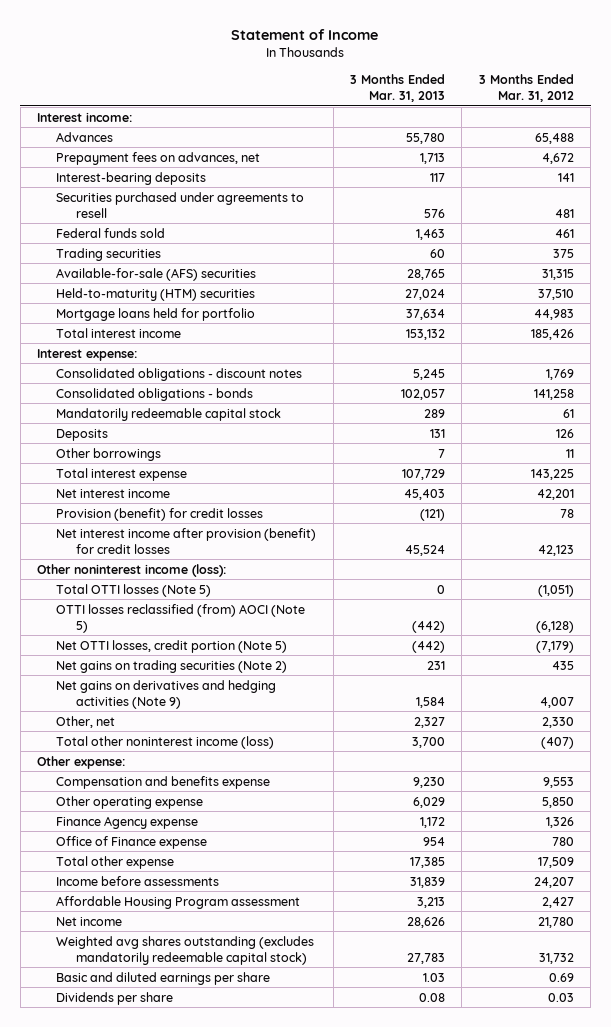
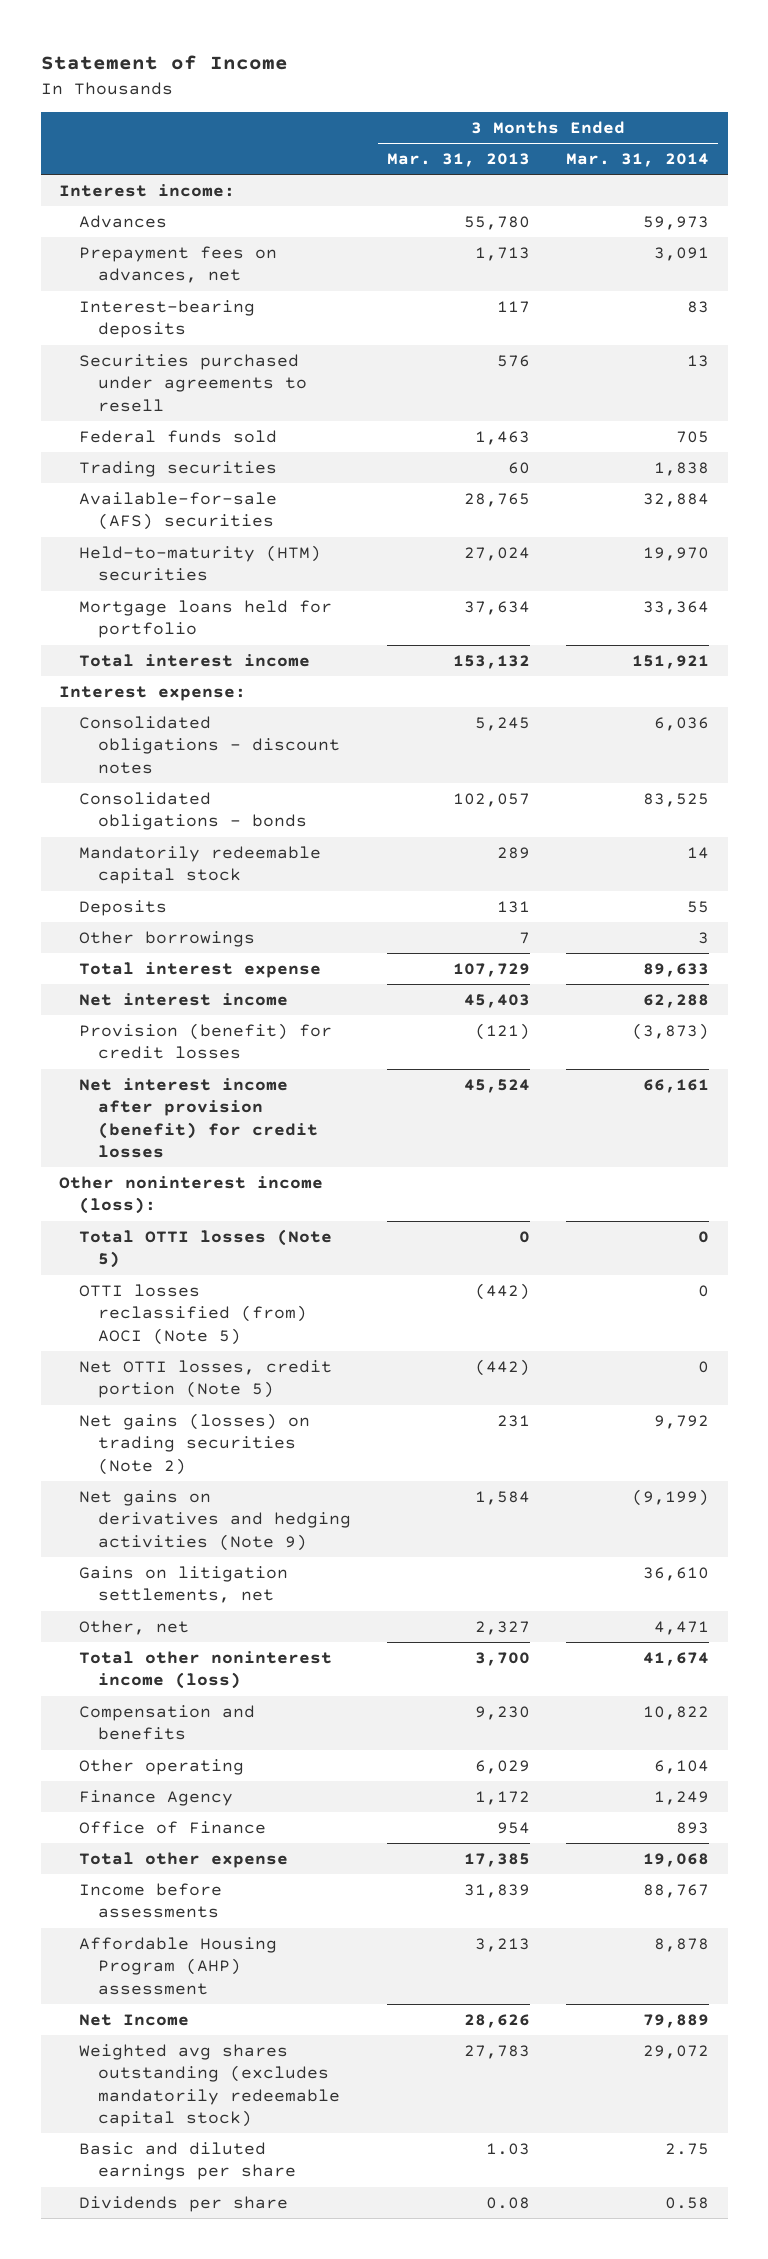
[478,73,574,102] 3 Months Ended Mar. 31, 2012 -> none
none -> [566,153,710,168] Mar. 31, 2014
[56,659,288,673] Net gains on trading securities (Note 2) -> [78,1412,310,1475] Net gains (losses) on trading securities (Note 2)
none -> [78,1565,288,1604] Gains on litigation settlements, net
[37,755,126,769] Other expense: -> none
[56,775,271,789] Compensation and benefits expense -> [78,1704,255,1741] Compensation and benefits
[56,795,204,809] Other operating expense -> [78,1758,244,1775] Other operating
[56,815,199,829] Finance Agency expense -> [78,1789,233,1806] Finance Agency
[56,835,208,849] Office of Finance expense -> [78,1820,266,1834] Office of Finance
[56,895,301,909] Affordable Housing Program assessment -> [78,1936,277,1995] Affordable Housing Program (AHP) assessment
[56,916,123,926] Net income -> [78,2013,189,2026] Net Income

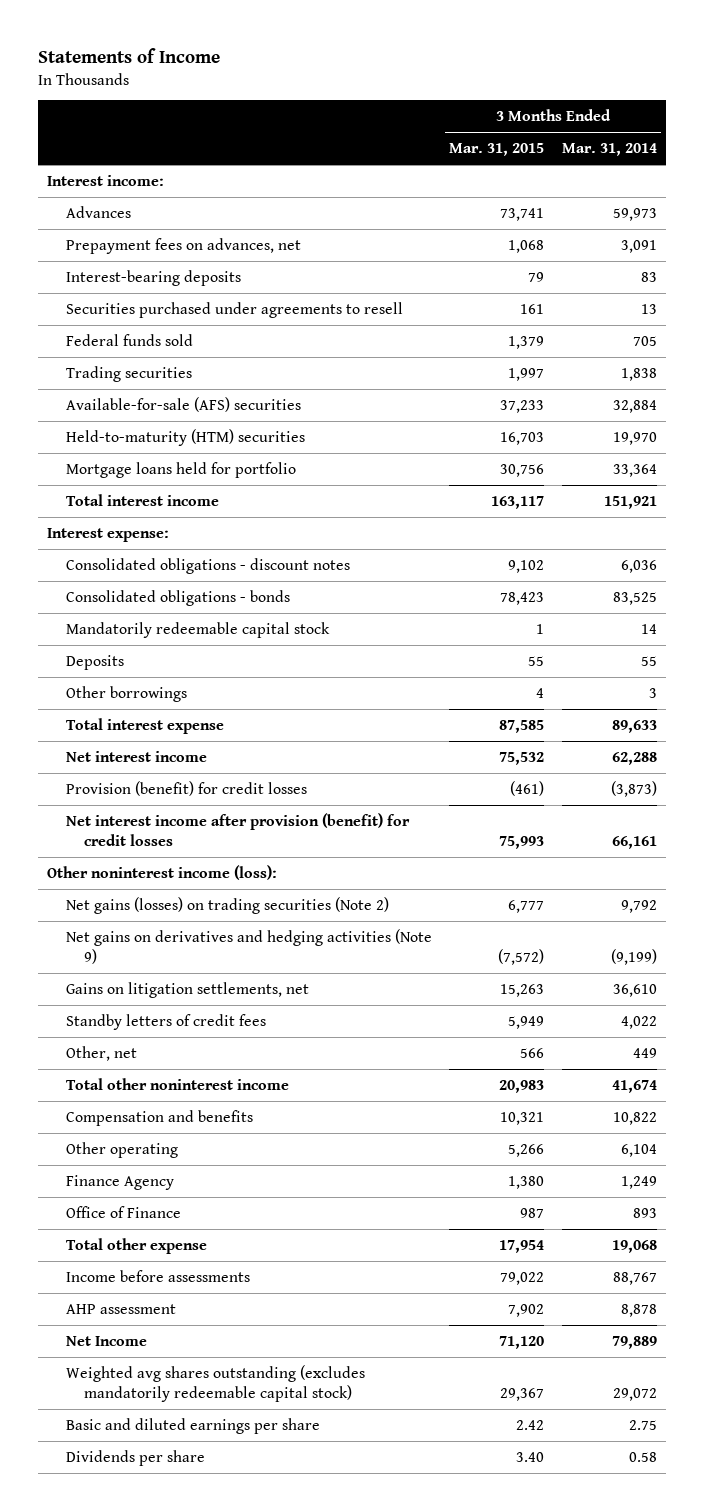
[40,55,288,71] Statement of Income -> [38,48,221,64] Statements of Income
[387,153,531,168] Mar. 31, 2013 -> none
none -> [449,143,545,157] Mar. 31, 2015
[78,1228,332,1269] Total OTTI losses (Note 5) -> none
[78,1283,308,1345] OTTI losses reclassified (from) AOCI (Note 5) -> none
[78,1359,332,1399] Net OTTI losses, credit portion (Note 5) -> none
none -> [65,1013,266,1030] Standby letters of credit fees
[654,1620,710,1635] 4,471 -> [632,1047,657,1058] 449
[78,1650,332,1690] Total other noninterest income (loss) -> [65,1077,289,1090] Total other noninterest income
[78,1936,277,1995] Affordable Housing Program (AHP) assessment -> [65,1303,176,1314] AHP assessment

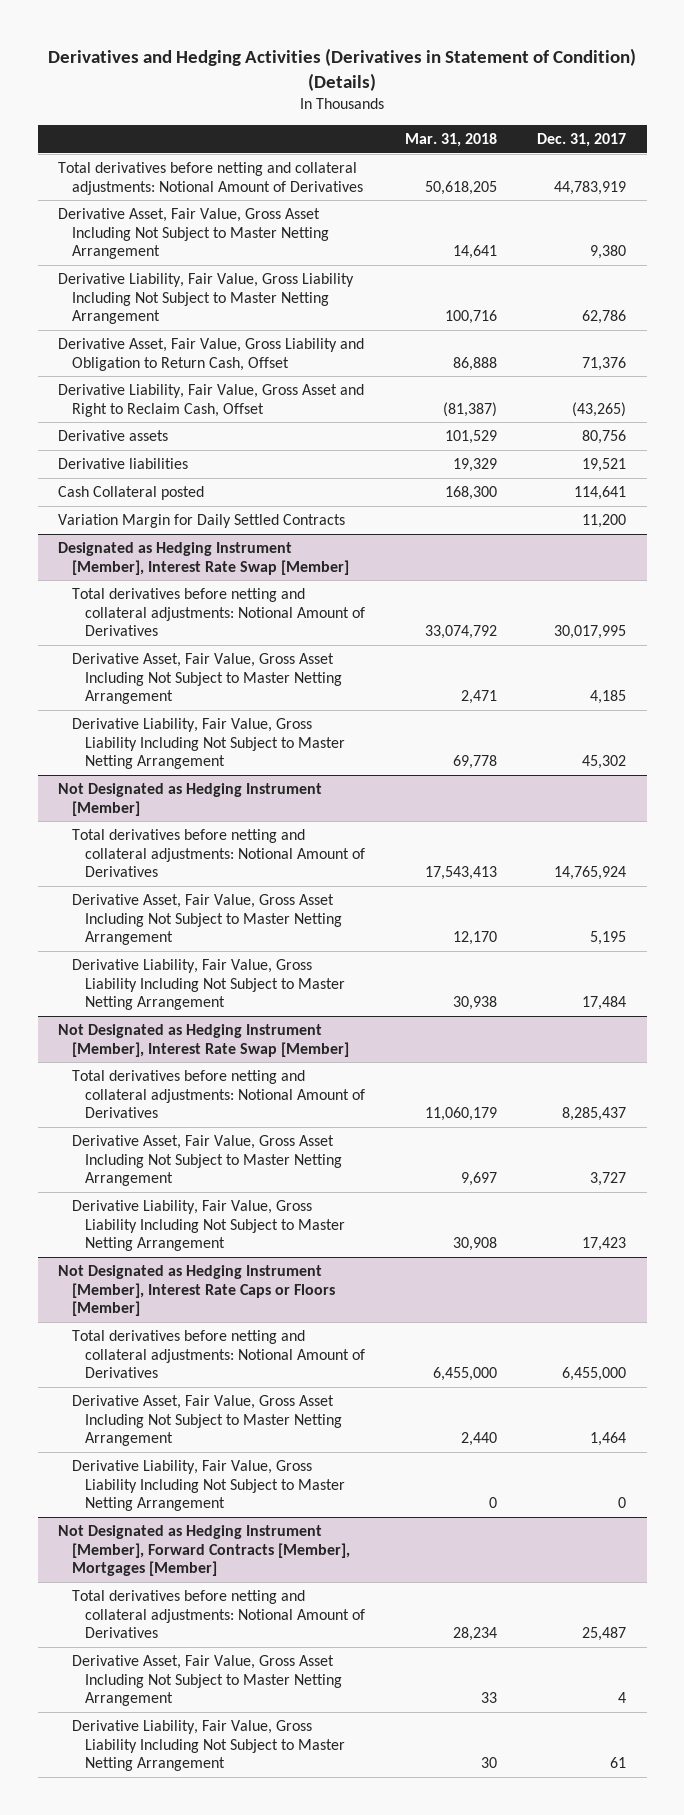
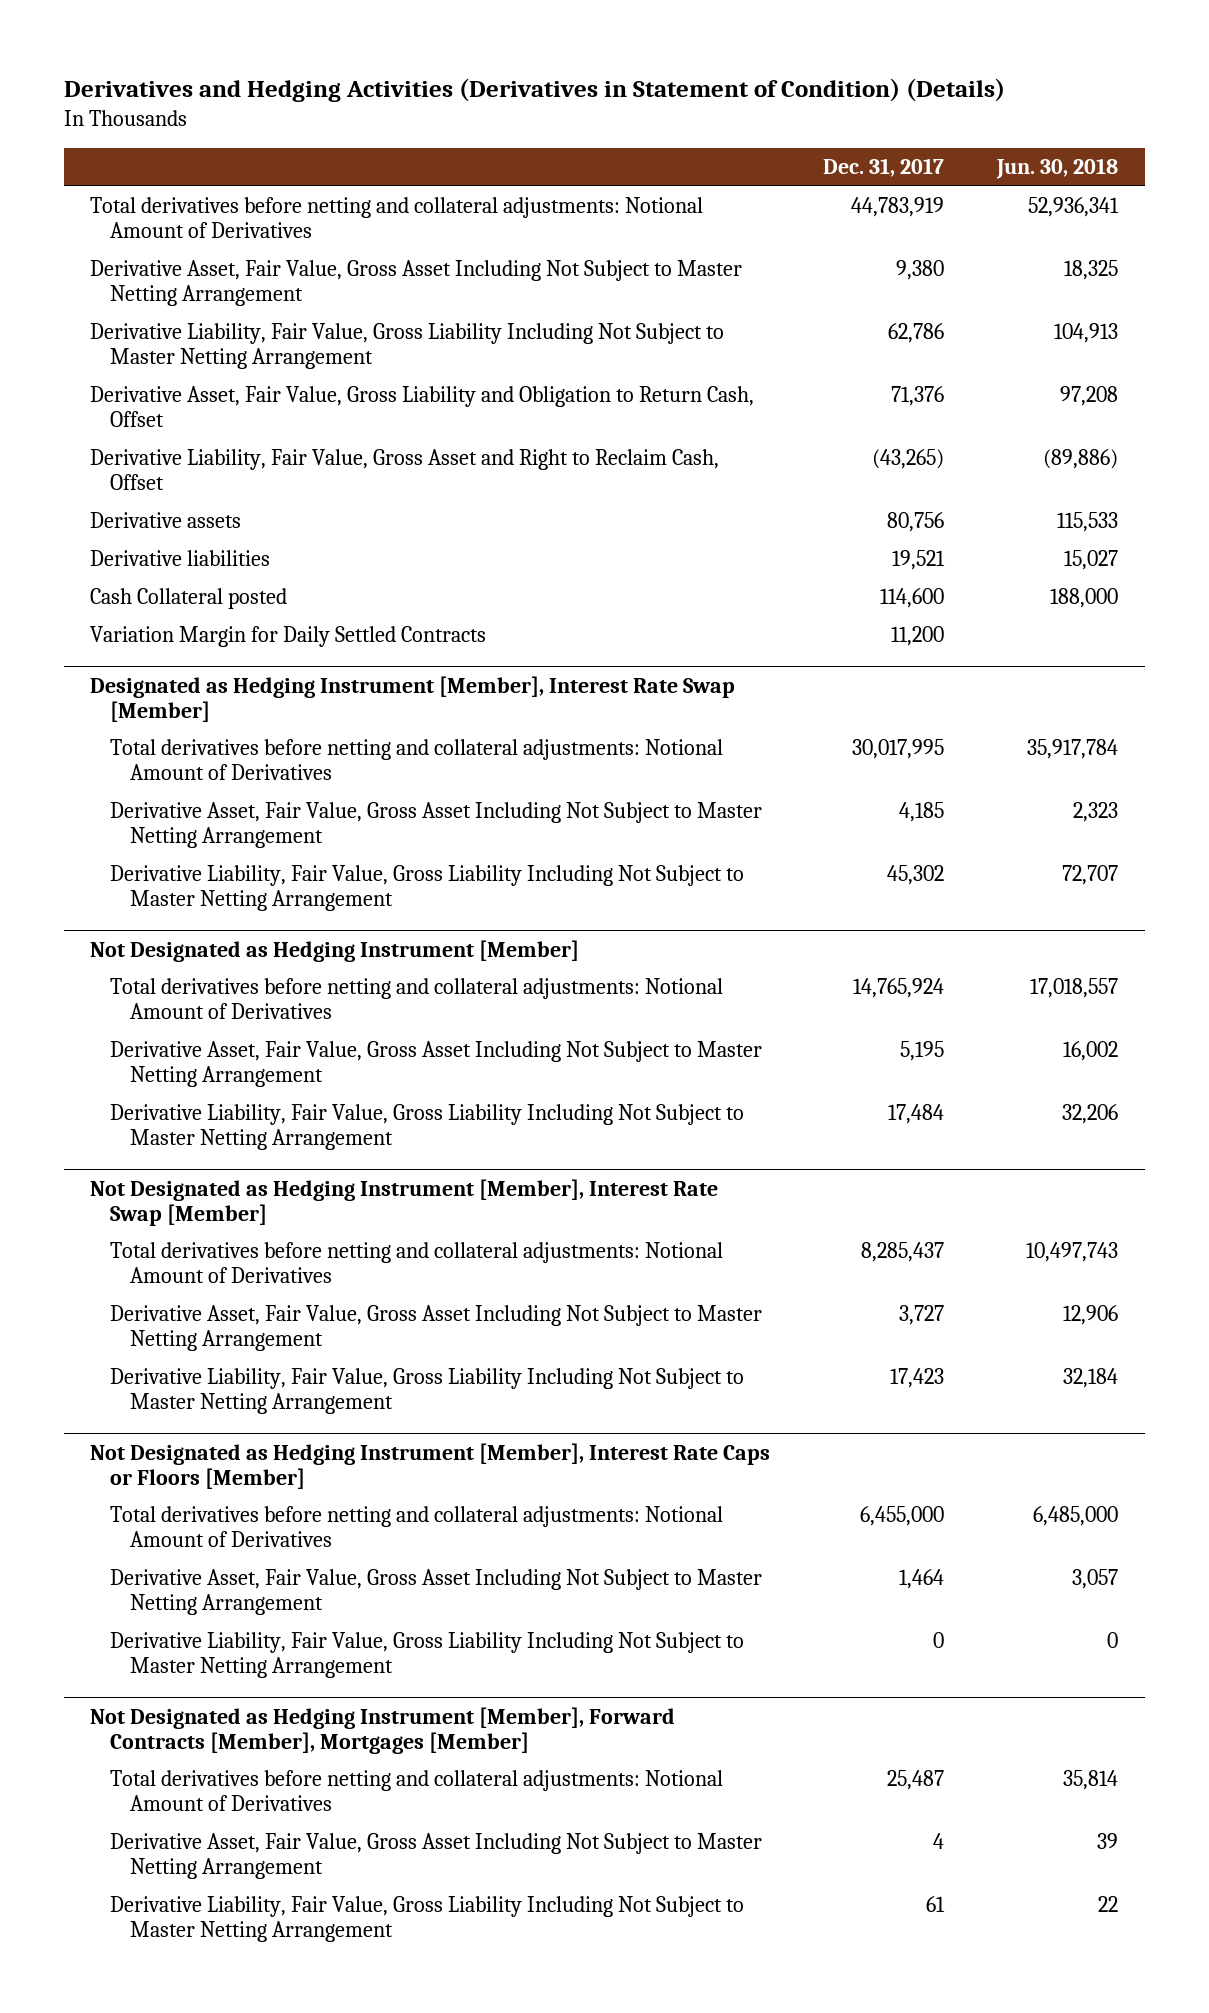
[405,133,498,148] Mar. 31, 2018 -> none
none -> [996,157,1119,179] Jun. 30, 2018
[574,486,627,501] 114,641 -> [880,588,945,609] 114,600

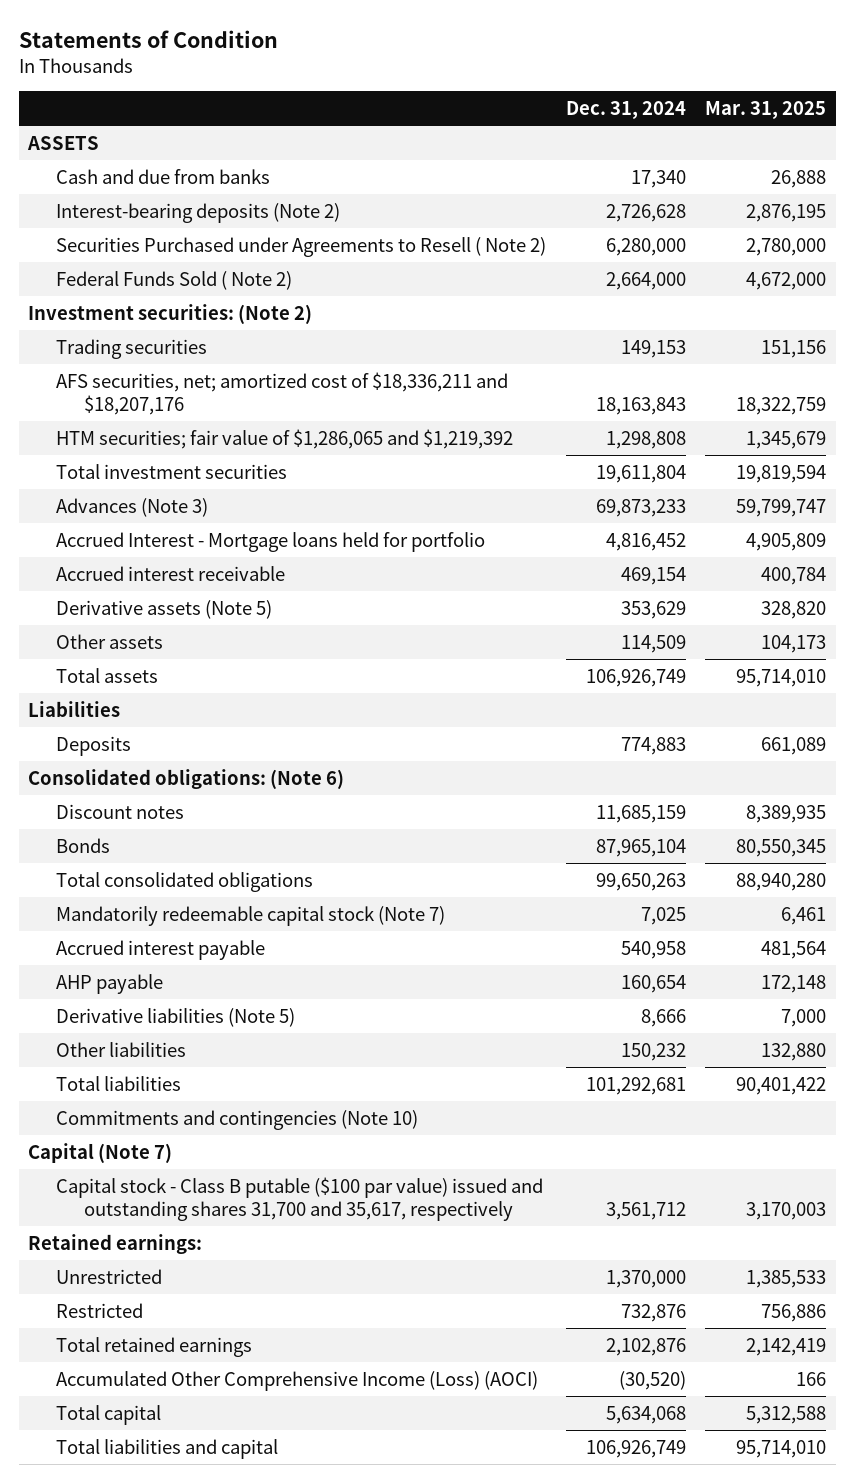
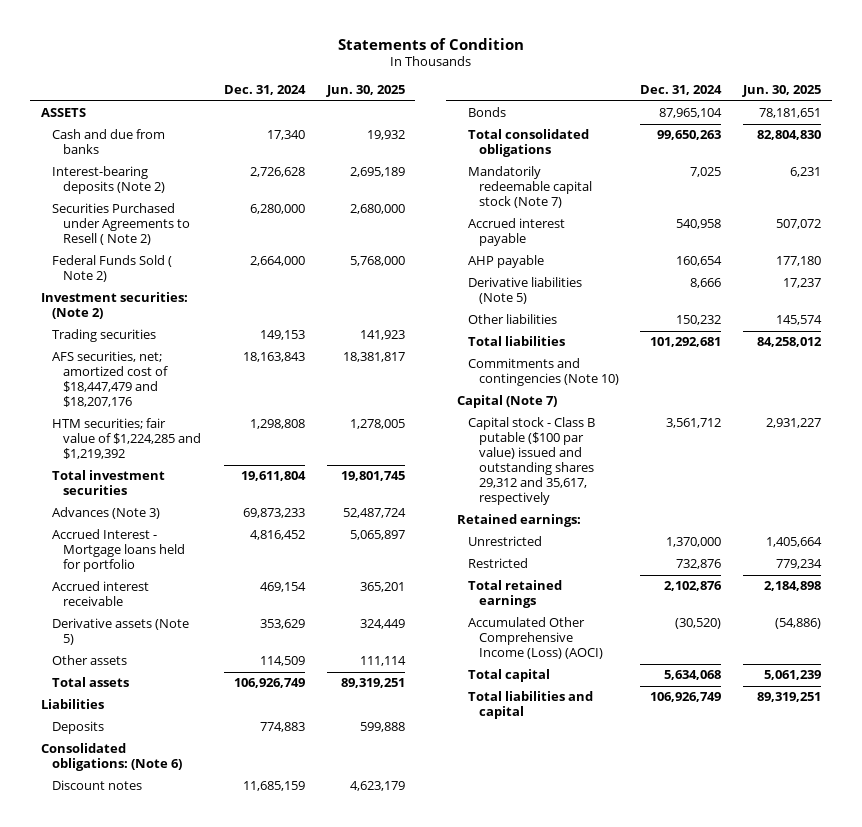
[705,100,827,119] Mar. 31, 2025 -> none
none -> [325,85,405,98] Jun. 30, 2025
[56,371,509,416] AFS securities, net; amortized cost of $18,336,211 and $18,207,176 -> [51,351,168,408] AFS securities, net; amortized cost of $18,447,479 and $18,207,176
[56,428,514,449] HTM securities; fair value of $1,286,065 and $1,219,392 -> [51,418,201,460] HTM securities; fair value of $1,224,285 and $1,219,392
[56,1176,544,1222] Capital stock - Class B putable ($100 par value) issued and outstanding shares 31,700 and 35,617, respectively -> [468,417,596,506] Capital stock - Class B putable ($100 par value) issued and outstanding shares 29,312 and 35,617, respectively

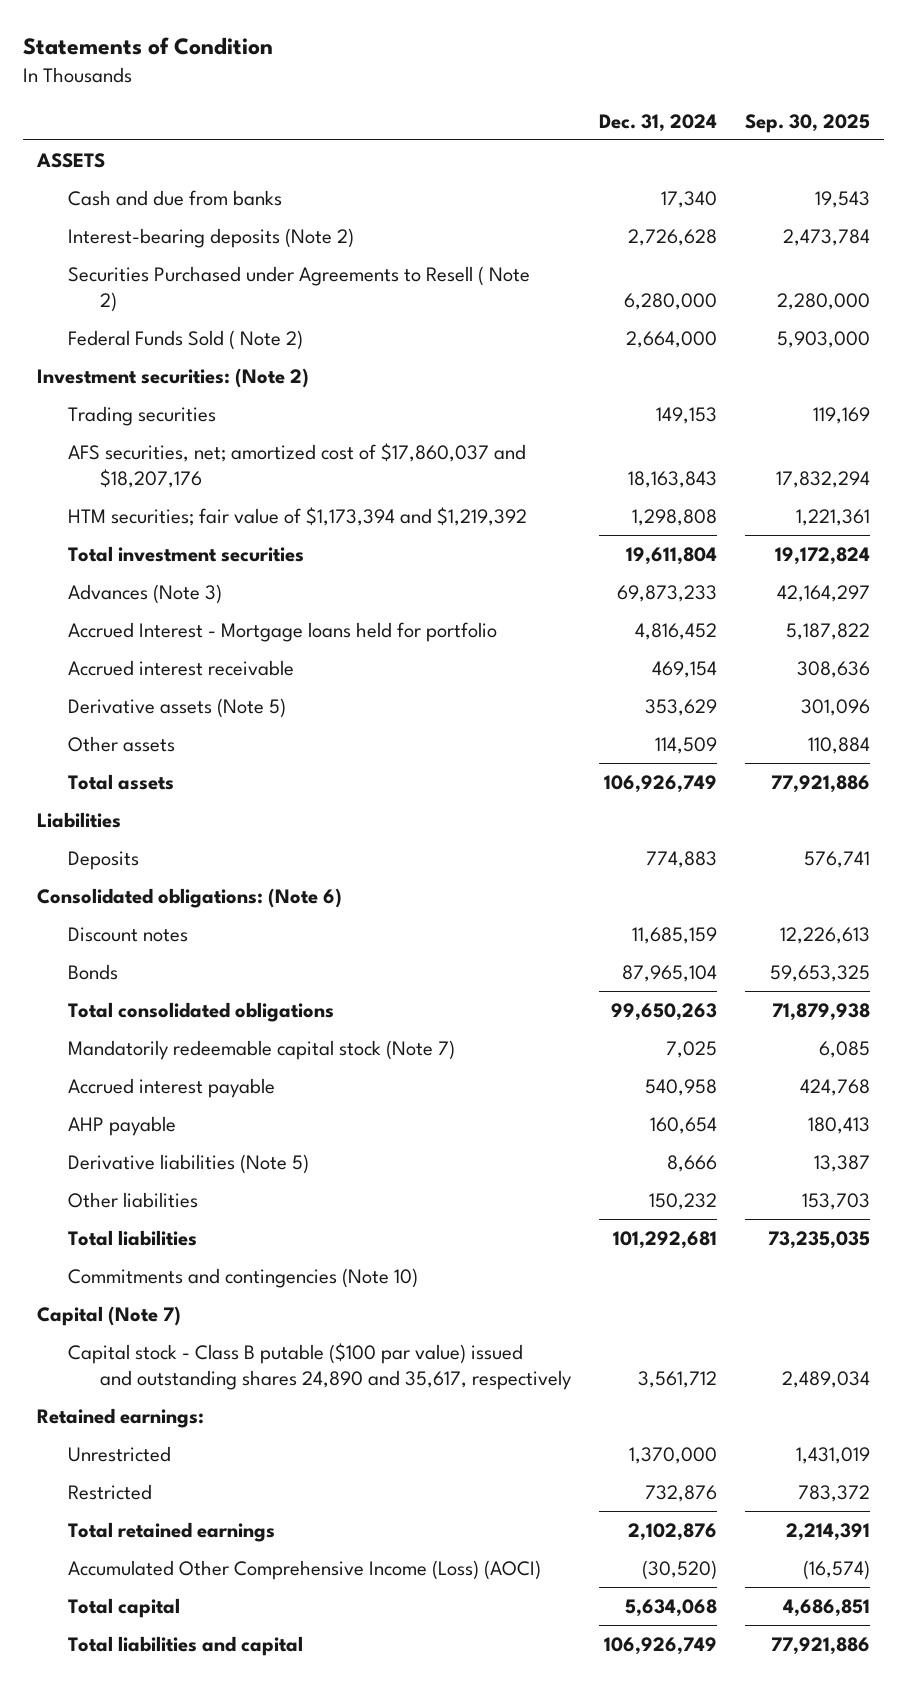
[325,85,405,98] Jun. 30, 2025 -> none
none -> [744,113,870,133] Sep. 30, 2025
[51,351,168,408] AFS securities, net; amortized cost of $18,447,479 and $18,207,176 -> [68,442,527,488] AFS securities, net; amortized cost of $17,860,037 and $18,207,176
[51,418,201,460] HTM securities; fair value of $1,224,285 and $1,219,392 -> [68,506,528,526] HTM securities; fair value of $1,173,394 and $1,219,392
[468,417,596,506] Capital stock - Class B putable ($100 par value) issued and outstanding shares 29,312 and 35,617, respectively -> [68,1342,572,1390] Capital stock - Class B putable ($100 par value) issued and outstanding shares 24,890 and 35,617, respectively

